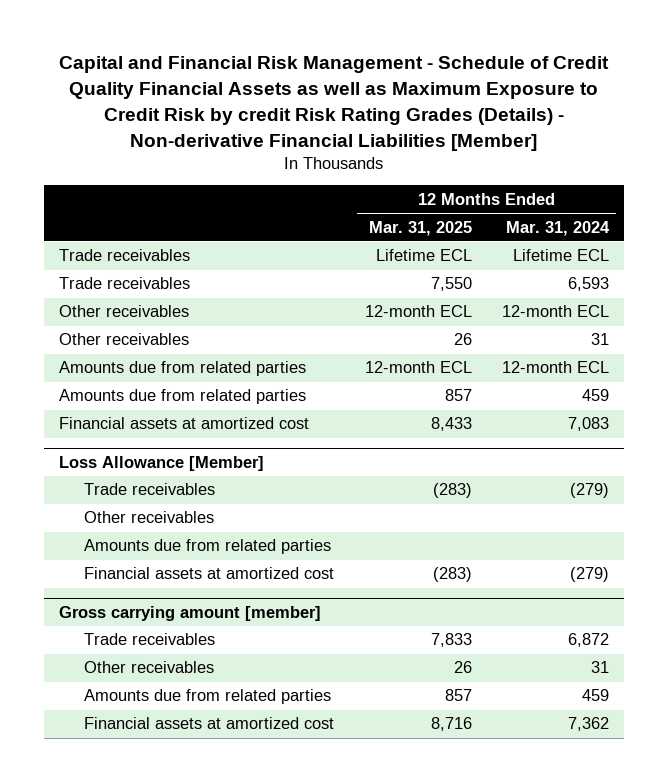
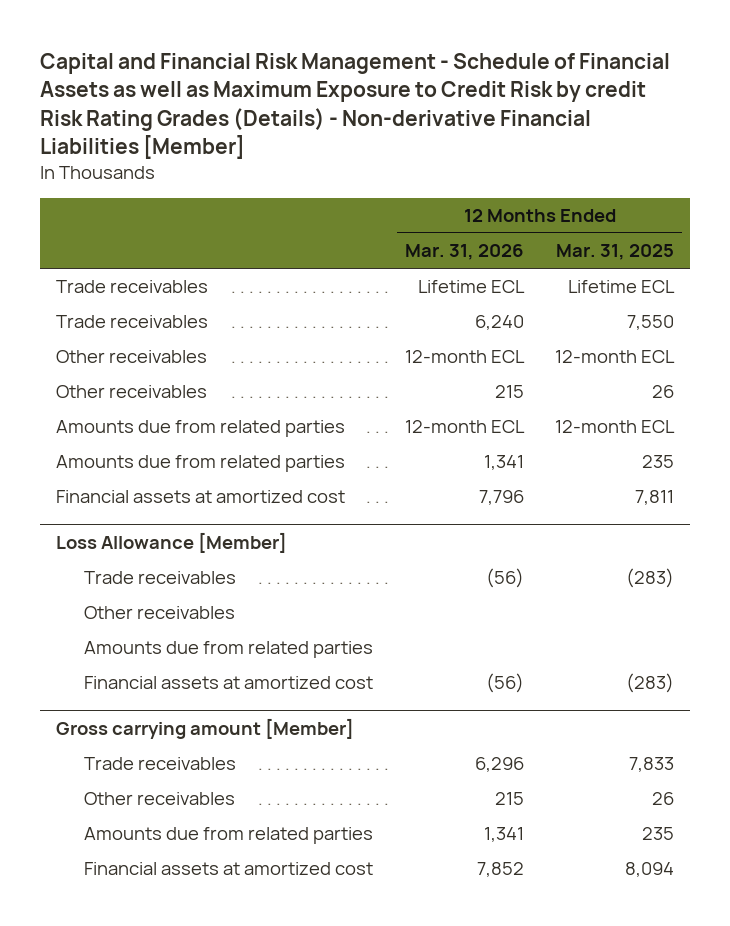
[58,56,609,151] Capital and Financial Risk Management - Schedule of Credit Quality Financial Assets as well as Maximum Exposure to Credit Risk by credit Risk Rating Grades (Details) - Non-derivative Financial Liabilities [Member] -> [39,52,670,160] Capital and Financial Risk Management - Schedule of Financial Assets as well as Maximum Exposure to Credit Risk by credit Risk Rating Grades (Details) - Non-derivative Financial Liabilities [Member]
[505,220,610,236] Mar. 31, 2024 -> none
none -> [404,244,524,261] Mar. 31, 2026
[444,389,472,402] 857 -> [642,455,675,469] 235
[430,417,472,432] 8,433 -> [635,490,675,506] 7,811
[58,606,321,622] Gross carrying amount [member] -> [55,718,354,740] Gross carrying amount [Member]
[444,689,472,702] 857 -> [642,827,675,841] 235
[430,717,472,732] 8,716 -> [625,862,675,878] 8,094

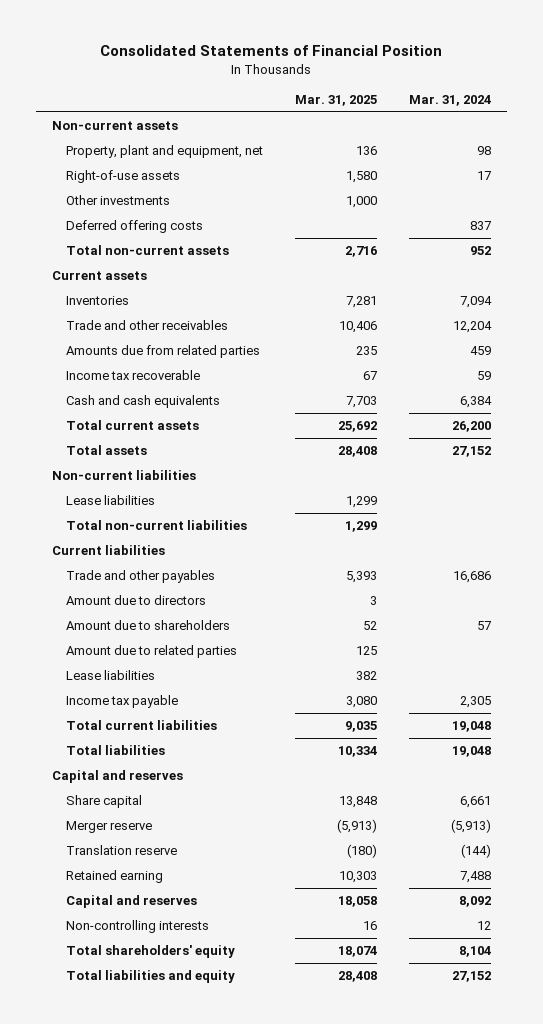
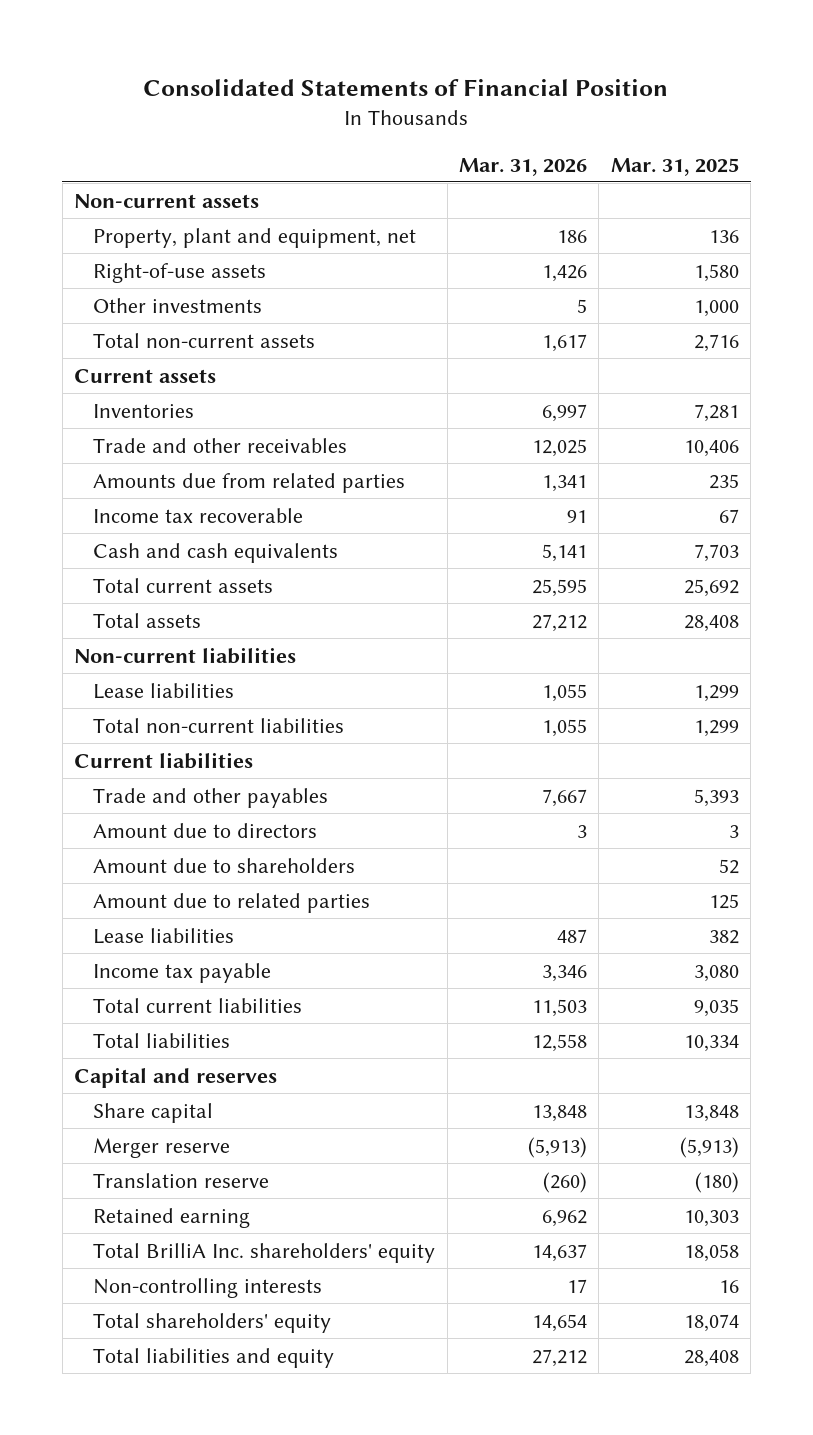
[408,94,491,106] Mar. 31, 2024 -> none
none -> [459,157,588,176] Mar. 31, 2026
[66,220,204,234] Deferred offering costs -> none
[66,895,198,909] Capital and reserves -> [93,1242,436,1263] Total BrilliA Inc. shareholders' equity

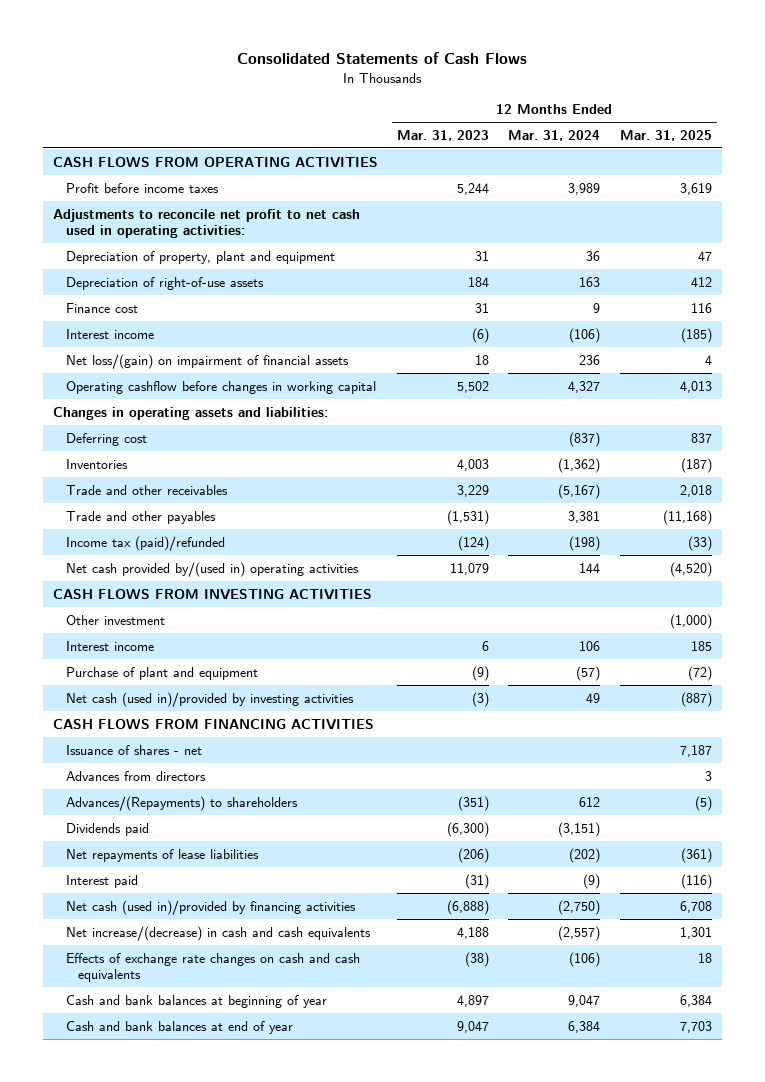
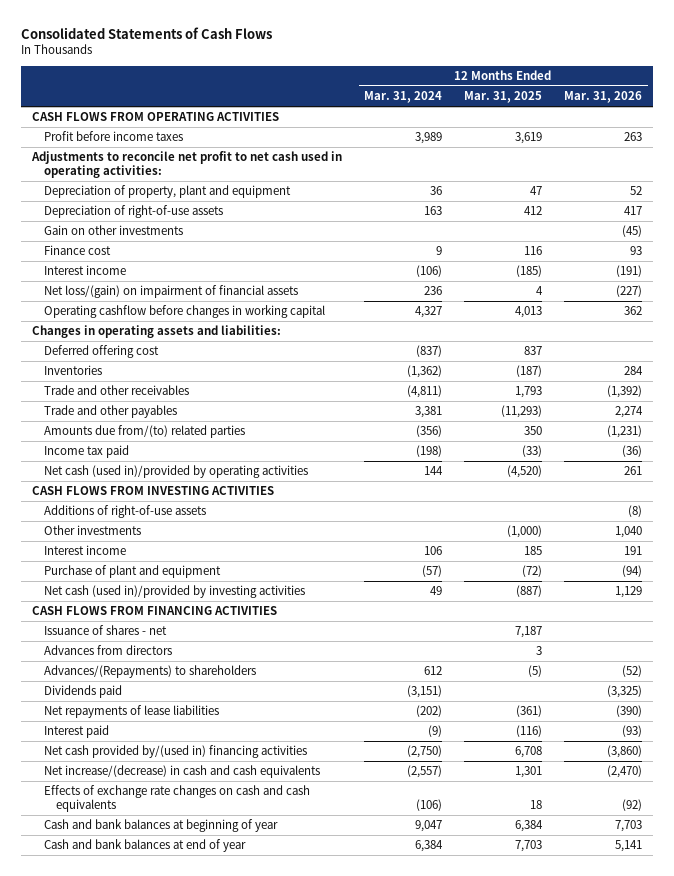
[397,129,490,141] Mar. 31, 2023 -> none
none -> [564,91,643,104] Mar. 31, 2026
none -> [43,225,183,236] Gain on other investments
[65,432,147,446] Deferring cost -> [43,345,159,359] Deferred offering cost
[558,483,601,499] (5,167) -> [407,385,443,399] (4,811)
[679,484,712,497] 2,018 -> [515,386,543,399] 1,793
[662,509,712,525] (11,168) -> [501,405,543,419] (11,293)
none -> [43,425,245,439] Amounts due from/(to) related parties
[65,535,225,551] Income tax (paid)/refunded -> [43,445,129,459] Income tax paid
[65,561,359,577] Net cash provided by/(used in) operating activities -> [43,465,308,479] Net cash (used in)/provided by operating activities
none -> [43,505,206,519] Additions of right-of-use assets
[65,614,165,625] Other investment -> [43,525,141,536] Other investments
[65,899,356,915] Net cash (used in)/provided by financing activities -> [43,745,307,759] Net cash provided by/(used in) financing activities

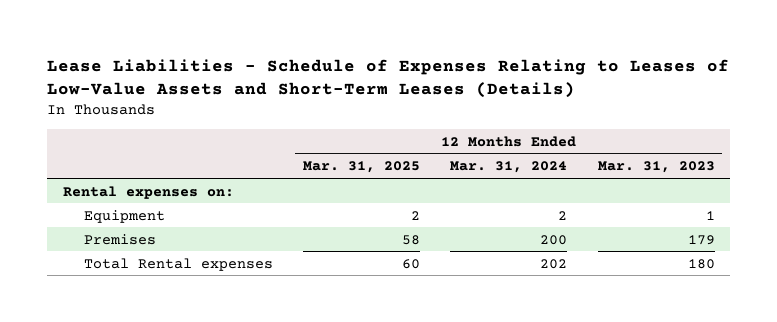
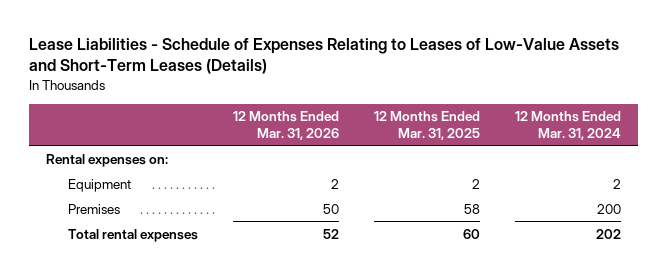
[597,161,715,174] Mar. 31, 2023 -> none
none -> [232,111,339,140] 12 Months Ended Mar. 31, 2026
[83,257,273,271] Total Rental expenses -> [67,228,198,242] Total rental expenses

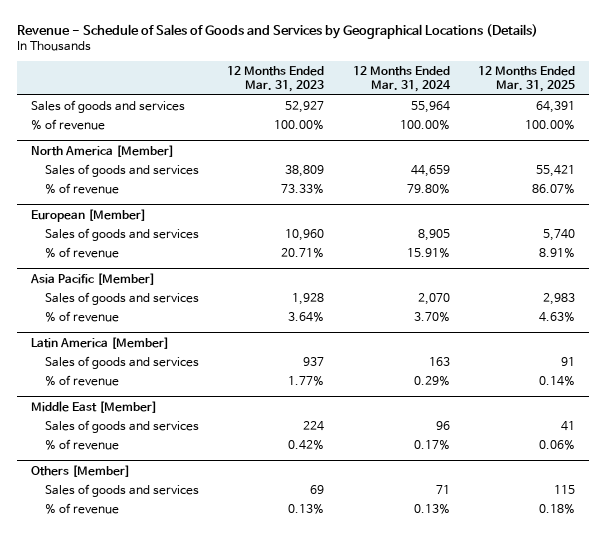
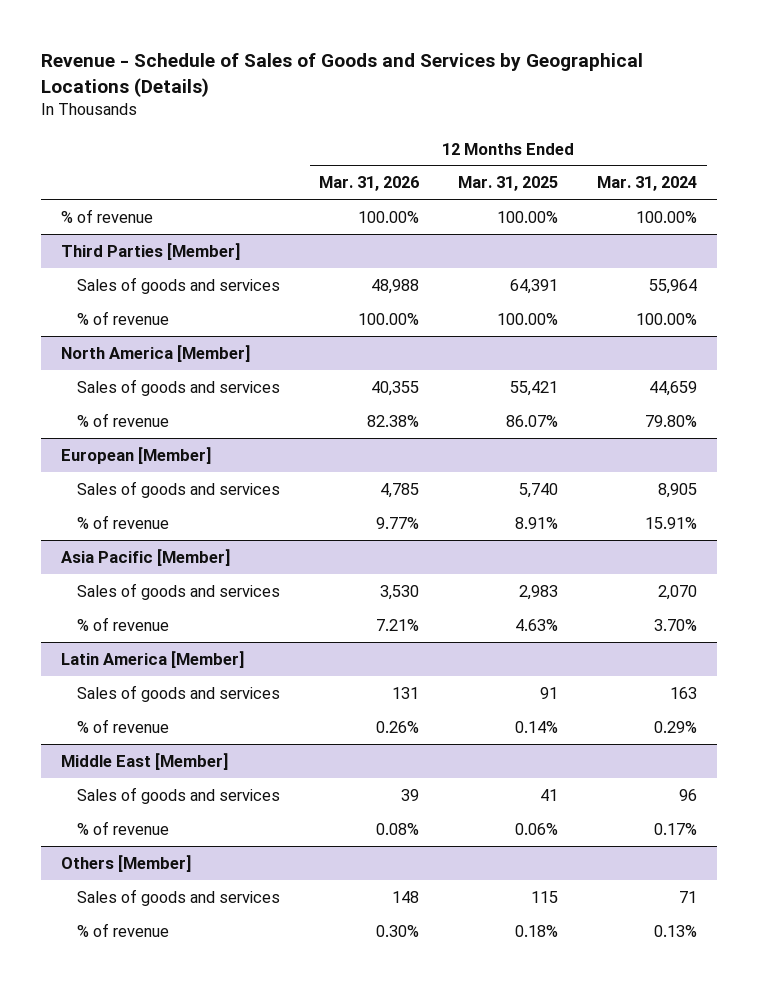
[227,66,325,92] 12 Months Ended Mar. 31, 2023 -> none
none -> [319,176,420,192] Mar. 31, 2026
none -> [60,208,153,223] % of revenue
none -> [60,242,241,260] Third Parties [Member]

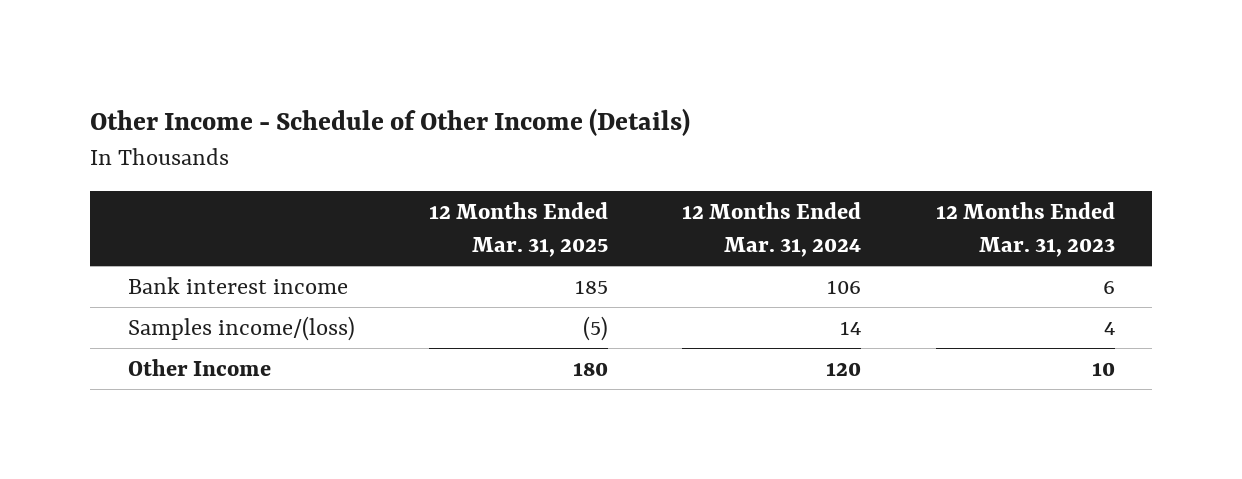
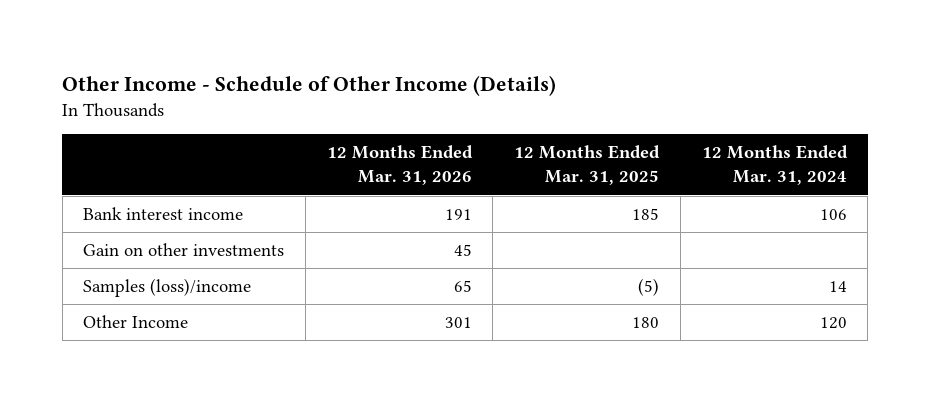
[935,202,1115,257] 12 Months Ended Mar. 31, 2023 -> none
none -> [326,145,473,186] 12 Months Ended Mar. 31, 2026
none -> [83,243,285,257] Gain on other investments
[127,316,355,342] Samples income/(loss) -> [83,278,252,298] Samples (loss)/income

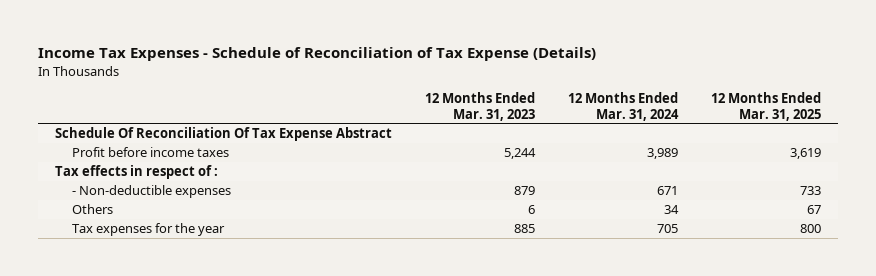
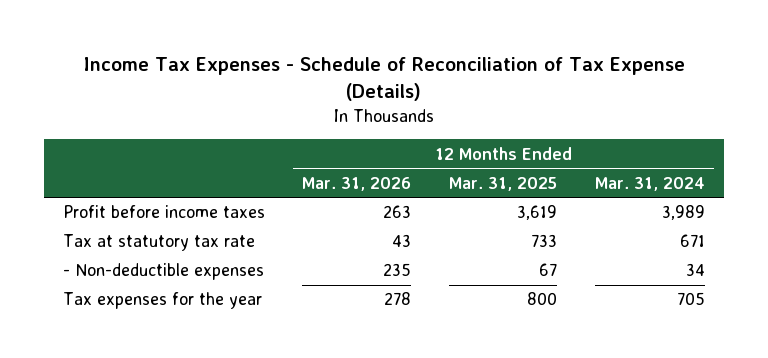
[425,92,536,121] 12 Months Ended Mar. 31, 2023 -> none
none -> [302,176,412,191] Mar. 31, 2026
[54,127,392,142] Schedule Of Reconciliation Of Tax Expense Abstract -> none
[54,165,218,180] Tax effects in respect of : -> none
[72,204,114,215] Others -> none
none -> [62,234,255,252] Tax at statutory tax rate
[657,186,679,196] 671 -> [685,263,705,277] 34
[800,186,822,196] 733 -> [539,263,558,277] 67

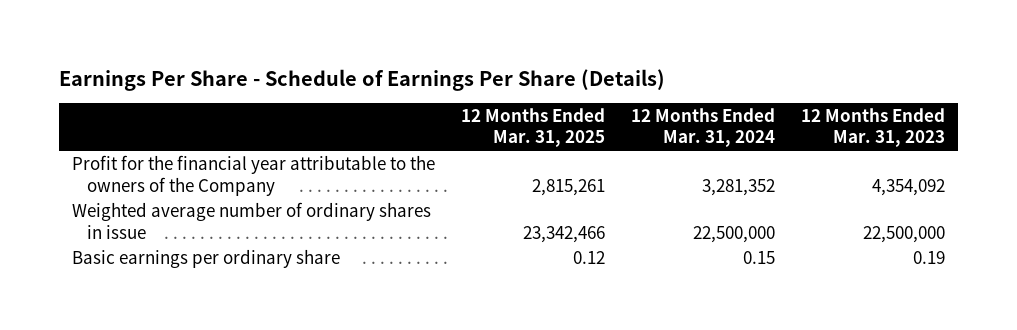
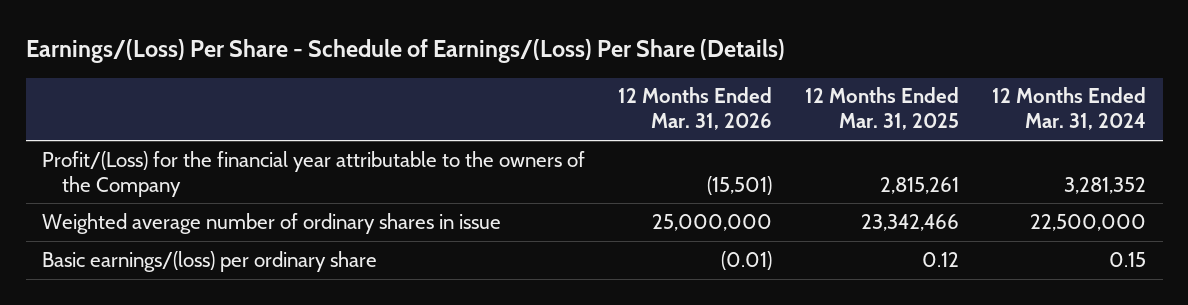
[59,68,666,91] Earnings Per Share - Schedule of Earnings Per Share (Details) -> [25,39,785,64] Earnings/(Loss) Per Share - Schedule of Earnings/(Loss) Per Share (Details)
[800,108,945,148] 12 Months Ended Mar. 31, 2023 -> none
none -> [618,87,773,131] 12 Months Ended Mar. 31, 2026
[71,155,435,196] Profit for the financial year attributable to the owners of the Company -> [42,150,586,197] Profit/(Loss) for the financial year attributable to the owners of the Company
[71,249,340,269] Basic earnings per ordinary share -> [42,250,378,272] Basic earnings/(loss) per ordinary share

